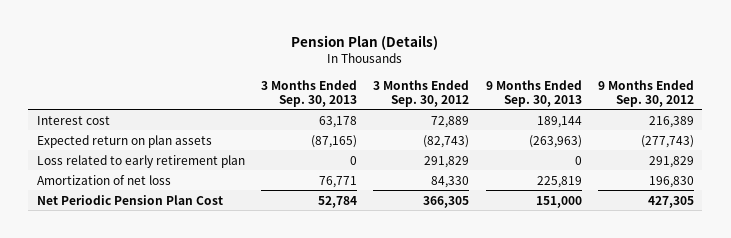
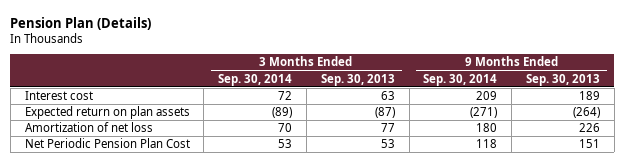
[373,79,470,107] 3 Months Ended Sep. 30, 2012 -> none
[598,79,695,107] 9 Months Ended Sep. 30, 2012 -> none
none -> [218,73,293,86] Sep. 30, 2014
none -> [423,73,498,86] Sep. 30, 2014
[36,154,245,168] Loss related to early retirement plan -> none
[319,115,358,128] 63,178 -> [380,91,395,101] 63
[536,115,582,128] 189,144 -> [579,91,601,101] 189
[311,134,358,148] (87,165) -> [374,107,395,119] (87)
[528,134,582,148] (263,963) -> [573,107,601,119] (264)
[319,175,358,188] 76,771 -> [380,123,395,133] 77
[536,175,582,188] 225,819 -> [579,123,601,133] 226
[318,195,358,208] 52,784 -> [380,139,395,149] 53
[535,195,582,208] 151,000 -> [579,139,601,149] 151

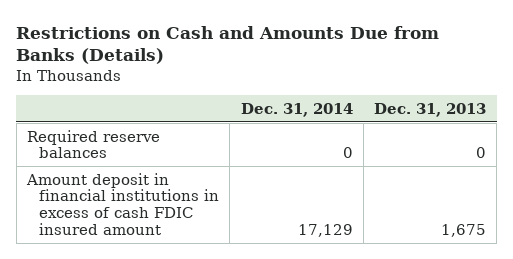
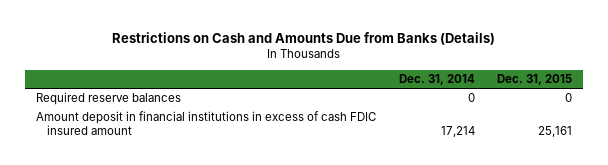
[374,102,487,117] Dec. 31, 2013 -> none
none -> [496,74,572,86] Dec. 31, 2015
[297,223,353,237] 17,129 -> [440,126,475,138] 17,214

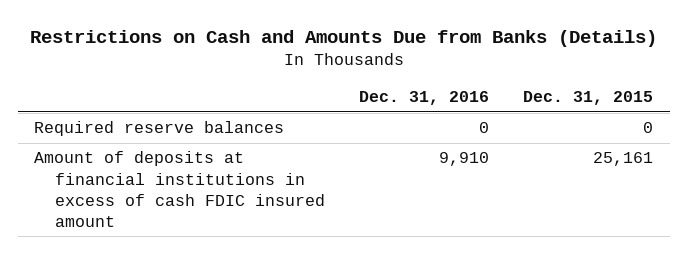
[398,74,475,86] Dec. 31, 2014 -> none
none -> [358,91,489,106] Dec. 31, 2016
[36,111,377,136] Amount deposit in financial institutions in excess of cash FDIC insured amount -> [34,151,326,228] Amount of deposits at financial institutions in excess of cash FDIC insured amount

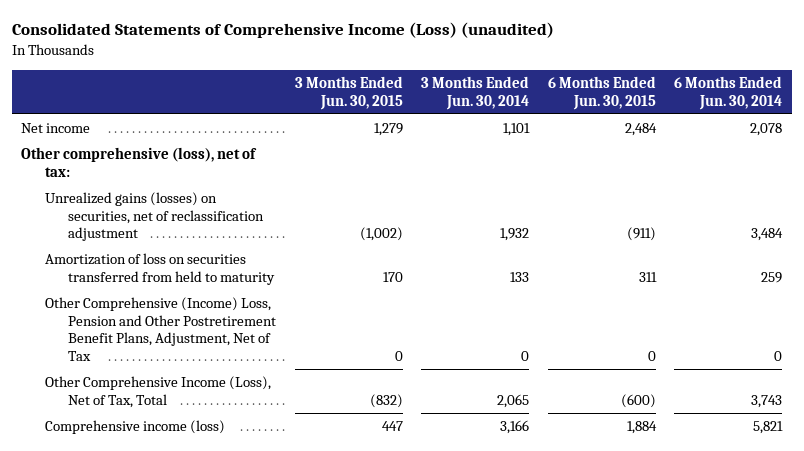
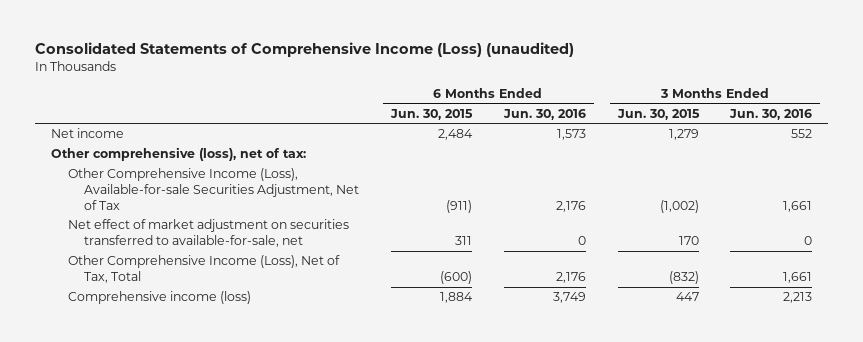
[421,76,530,110] 3 Months Ended Jun. 30, 2014 -> none
[674,76,783,110] 6 Months Ended Jun. 30, 2014 -> none
none -> [502,108,586,120] Jun. 30, 2016
none -> [729,108,813,120] Jun. 30, 2016
[44,297,277,361] Other Comprehensive (Income) Loss, Pension and Other Postretirement Benefit Plans, Adjustment, Net of Tax -> none
[44,192,265,242] Unrealized gains (losses) on securities, net of reclassification adjustment -> [67,168,360,210] Other Comprehensive Income (Loss), Available-for-sale Securities Adjustment, Net of Tax
[44,253,276,285] Amortization of loss on securities transferred from held to maturity -> [67,219,349,247] Net effect of market adjustment on securities transferred to available-for-sale, net

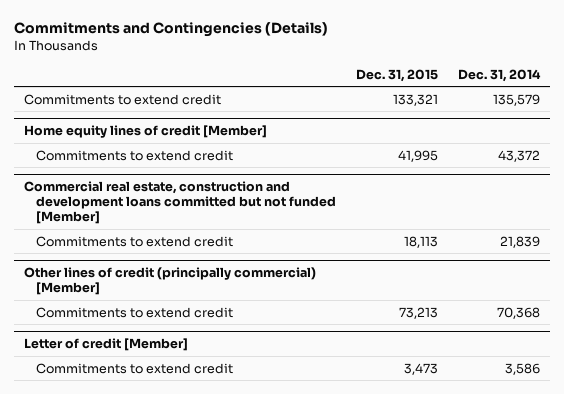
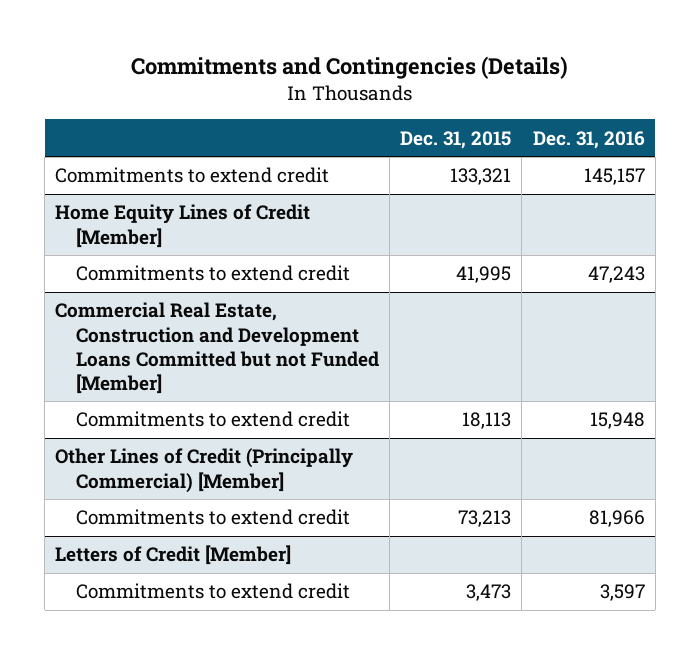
[458,68,542,82] Dec. 31, 2014 -> none
none -> [532,130,645,149] Dec. 31, 2016
[24,125,268,139] Home equity lines of credit [Member] -> [55,204,311,248] Home Equity Lines of Credit [Member]
[24,181,337,224] Commercial real estate, construction and development loans committed but not funded [Member] -> [55,302,379,394] Commercial Real Estate, Construction and Development Loans Committed but not Funded [Member]
[24,267,317,296] Other lines of credit (principally commercial) [Member] -> [55,448,354,493] Other Lines of Credit (Principally Commercial) [Member]
[24,338,189,352] Letter of credit [Member] -> [55,545,292,566] Letters of Credit [Member]

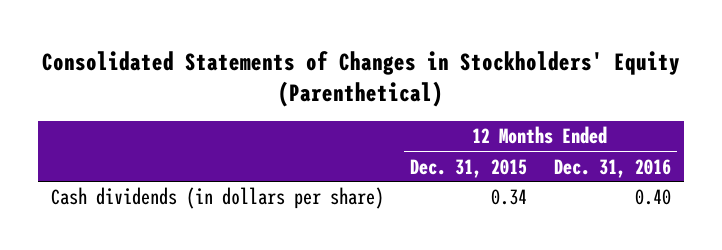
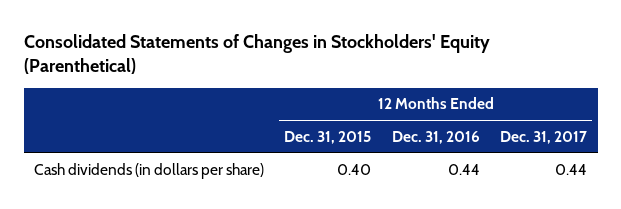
none -> [500,130,588,144] Dec. 31, 2017
[491,189,528,206] 0.34 -> [337,163,372,175] 0.40
[634,189,671,206] 0.40 -> [447,163,480,175] 0.44

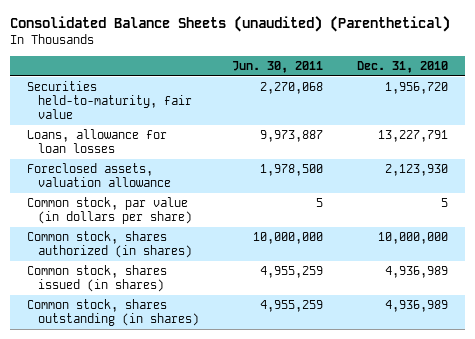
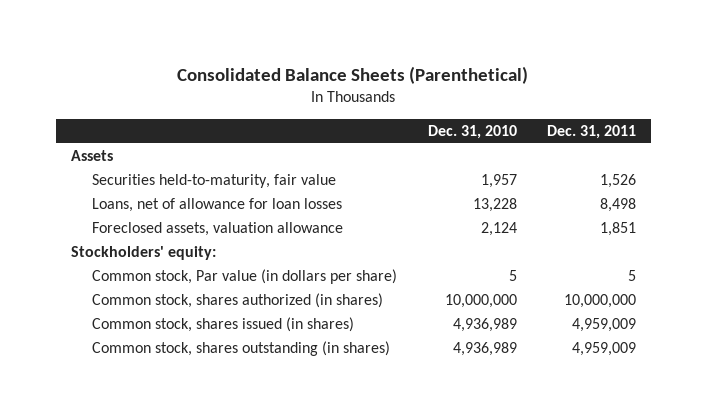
[10,16,451,33] Consolidated Balance Sheets (unaudited) (Parenthetical) -> [177,65,529,84] Consolidated Balance Sheets (Parenthetical)
[232,60,324,73] Jun. 30, 2011 -> none
none -> [547,124,637,139] Dec. 31, 2011
none -> [70,150,113,162] Assets
[385,82,449,95] 1,956,720 -> [480,174,517,189] 1,957
[26,129,167,154] Loans, allowance for loan losses -> [92,198,343,213] Loans, net of allowance for loan losses
[378,130,449,143] 13,227,791 -> [472,198,517,213] 13,228
[385,164,449,177] 2,123,930 -> [480,222,517,237] 2,124
none -> [70,246,216,261] Stockholders' equity:
[26,197,192,225] Common stock, par value (in dollars per share) -> [92,269,398,285] Common stock, Par value (in dollars per share)

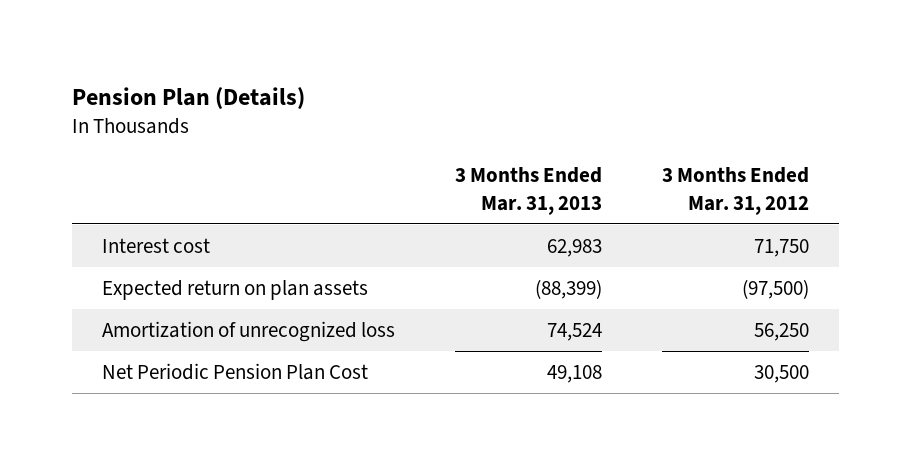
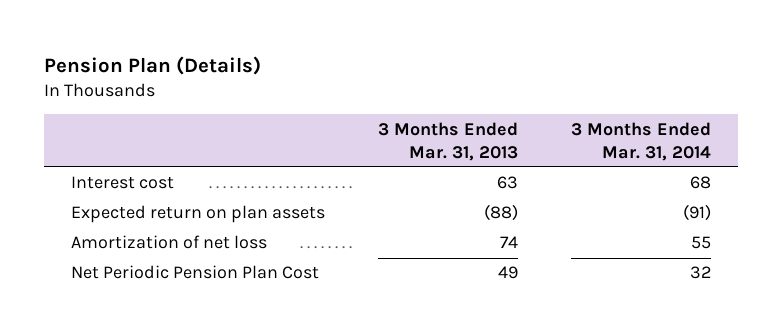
[661,167,809,215] 3 Months Ended Mar. 31, 2012 -> none
none -> [571,121,712,161] 3 Months Ended Mar. 31, 2014
[546,239,602,258] 62,983 -> [497,176,519,190] 63
[534,279,602,300] (88,399) -> [484,204,519,222] (88)
[102,321,396,343] Amortization of unrecognized loss -> [71,235,268,250] Amortization of net loss
[546,323,602,342] 74,524 -> [500,236,519,249] 74
[546,365,602,384] 49,108 -> [498,266,519,280] 49

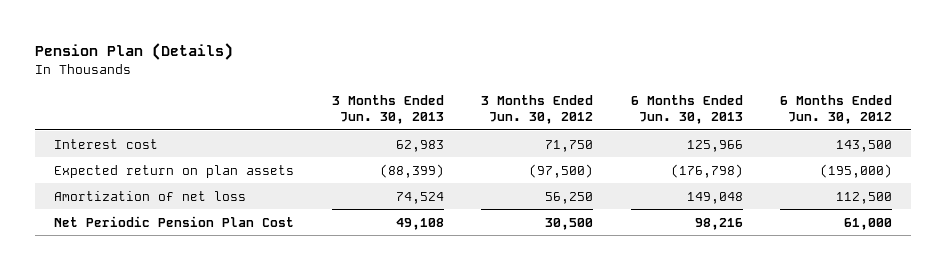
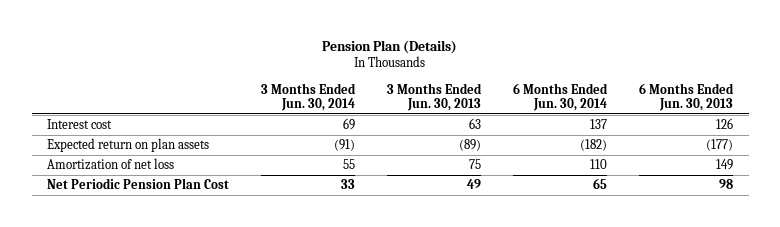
[481,94,594,125] 3 Months Ended Jun. 30, 2012 -> none
[780,94,893,125] 6 Months Ended Jun. 30, 2012 -> none
none -> [261,82,357,111] 3 Months Ended Jun. 30, 2014
none -> [512,82,608,111] 6 Months Ended Jun. 30, 2014
[395,139,444,152] 62,983 -> [469,118,482,130] 63
[686,139,743,152] 125,966 -> [715,118,733,130] 126
[379,163,444,178] (88,399) -> [459,139,482,152] (89)
[670,163,743,178] (176,798) -> [705,139,733,152] (177)
[395,191,444,204] 74,524 -> [469,159,482,170] 75
[686,191,743,204] 149,048 -> [715,159,733,171] 149
[395,217,444,230] 49,108 -> [467,179,482,190] 49
[694,217,743,230] 98,216 -> [718,179,733,190] 98

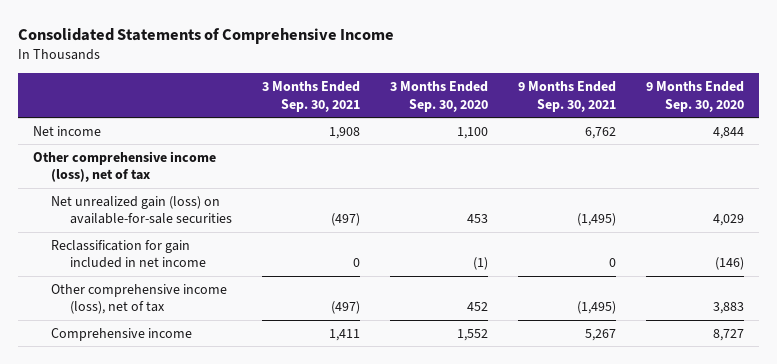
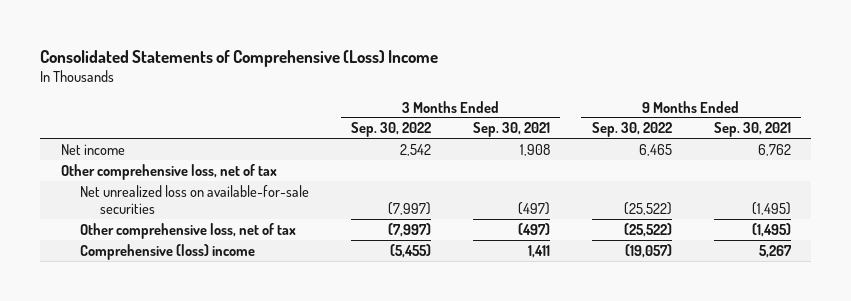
[17,27,394,44] Consolidated Statements of Comprehensive Income -> [39,49,438,67] Consolidated Statements of Comprehensive (Loss) Income
[389,81,488,112] 3 Months Ended Sep. 30, 2020 -> none
[646,81,745,112] 9 Months Ended Sep. 30, 2020 -> none
none -> [351,122,432,138] Sep. 30, 2022
none -> [591,122,672,138] Sep. 30, 2022
[51,239,206,269] Reclassification for gain included in net income -> none
[32,150,216,183] Other comprehensive income (loss), net of tax -> [60,163,277,180] Other comprehensive loss, net of tax
[51,195,232,225] Net unrealized gain (loss) on available-for-sale securities -> [80,184,310,214] Net unrealized loss on available-for-sale securities
[51,283,228,315] Other comprehensive income (loss), net of tax -> [80,222,297,239] Other comprehensive loss, net of tax
[51,327,193,341] Comprehensive income -> [80,243,256,260] Comprehensive (loss) income

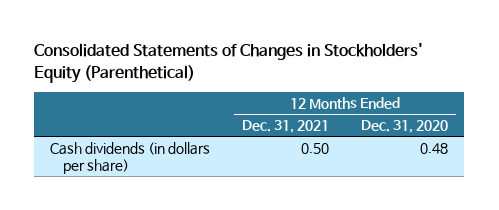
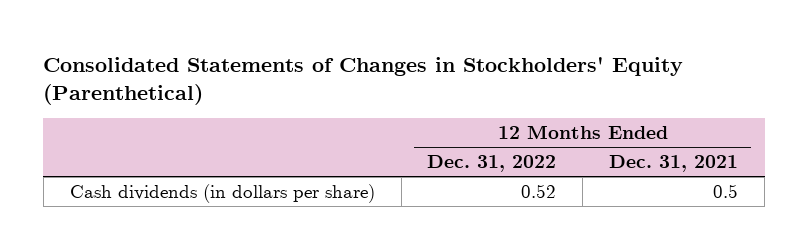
[361,120,449,134] Dec. 31, 2020 -> none
none -> [427,154,557,172] Dec. 31, 2022
[301,143,330,155] 0.50 -> [713,183,739,198] 0.5

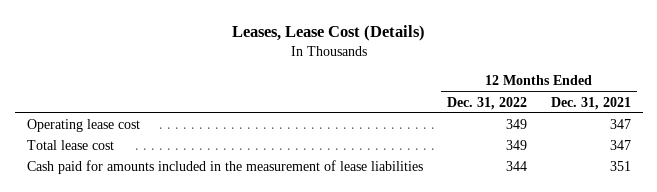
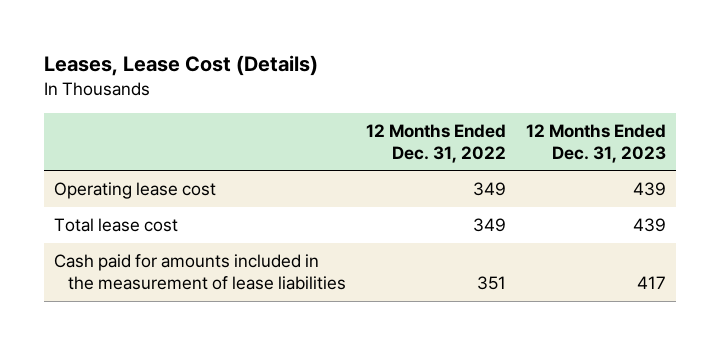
[550,96,631,110] Dec. 31, 2021 -> none
none -> [526,123,667,163] 12 Months Ended Dec. 31, 2023
[505,161,527,172] 344 -> [477,275,507,290] 351

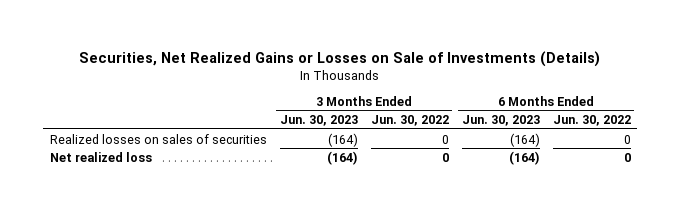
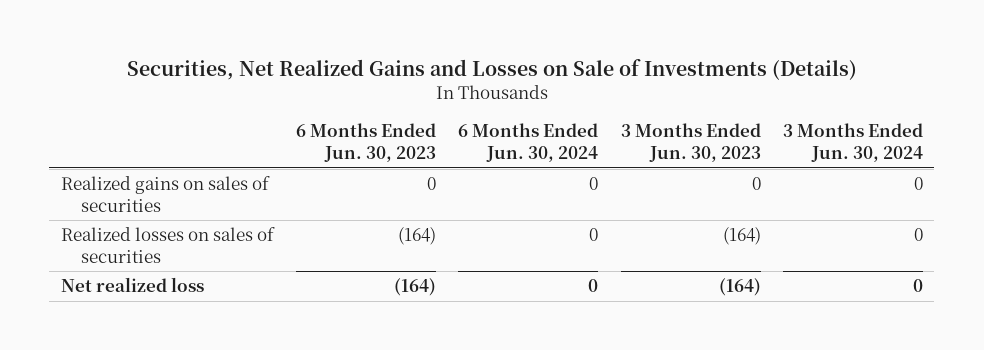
[79,50,601,67] Securities, Net Realized Gains or Losses on Sale of Investments (Details) -> [126,59,857,81] Securities, Net Realized Gains and Losses on Sale of Investments (Details)
[370,115,449,127] Jun. 30, 2022 -> none
[552,115,631,127] Jun. 30, 2022 -> none
none -> [458,123,599,163] 6 Months Ended Jun. 30, 2024
none -> [783,123,924,163] 3 Months Ended Jun. 30, 2024
none -> [60,176,270,212] Realized gains on sales of securities

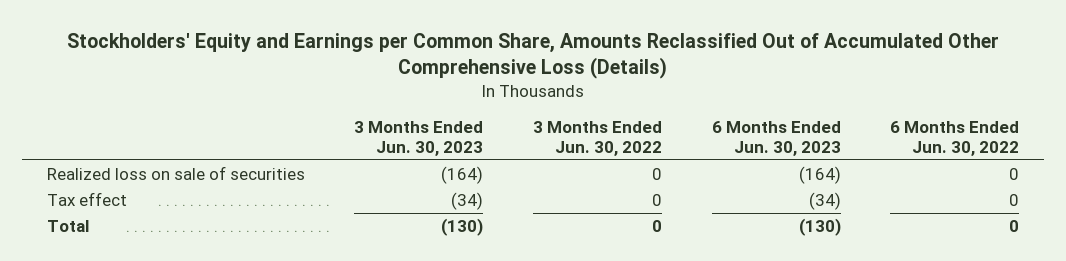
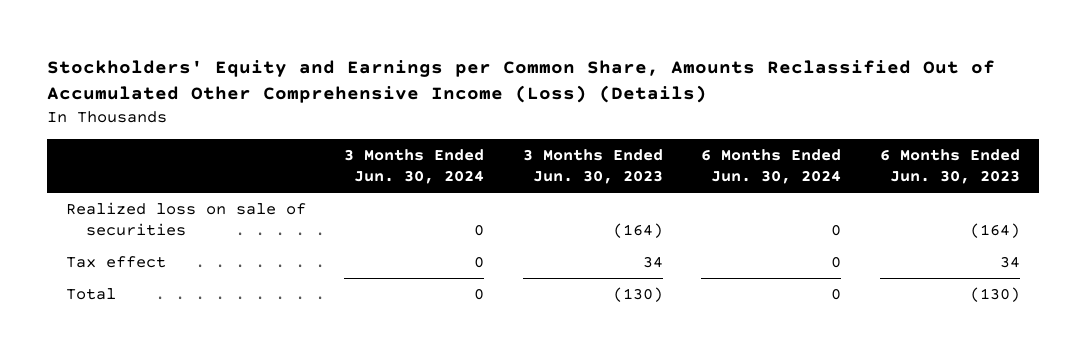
[67,33,1000,80] Stockholders' Equity and Earnings per Common Share, Amounts Reclassified Out of Accumulated Other Comprehensive Loss (Details) -> [46,59,995,103] Stockholders' Equity and Earnings per Common Share, Amounts Reclassified Out of Accumulated Other Comprehensive Income (Loss) (Details)
[533,121,663,156] 3 Months Ended Jun. 30, 2022 -> none
[890,121,1020,156] 6 Months Ended Jun. 30, 2022 -> none
none -> [344,148,485,185] 3 Months Ended Jun. 30, 2024
none -> [701,148,842,185] 6 Months Ended Jun. 30, 2024
[451,191,484,210] (34) -> [642,255,663,268] 34
[808,191,841,210] (34) -> [1000,255,1021,268] 34

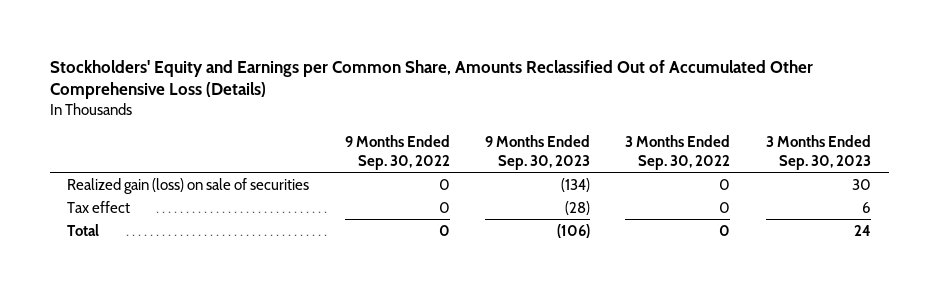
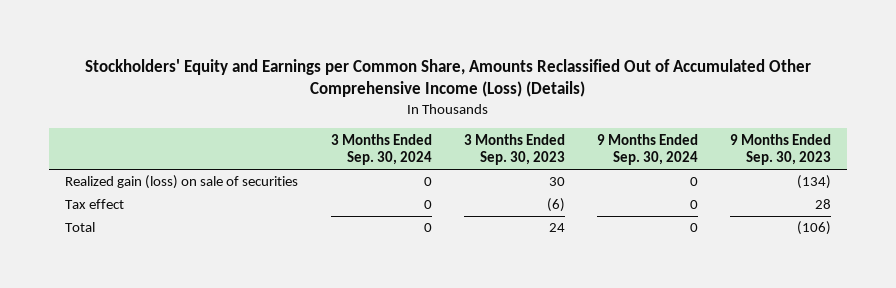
[49,59,813,100] Stockholders' Equity and Earnings per Common Share, Amounts Reclassified Out of Accumulated Other Comprehensive Loss (Details) -> [85,58,812,98] Stockholders' Equity and Earnings per Common Share, Amounts Reclassified Out of Accumulated Other Comprehensive Income (Loss) (Details)
[344,135,450,170] 9 Months Ended Sep. 30, 2022 -> none
[625,135,731,170] 3 Months Ended Sep. 30, 2022 -> none
none -> [330,133,432,166] 3 Months Ended Sep. 30, 2024
none -> [596,133,698,166] 9 Months Ended Sep. 30, 2024
[565,200,591,215] (28) -> [814,199,831,210] 28
[861,201,871,213] 6 -> [546,198,565,213] (6)

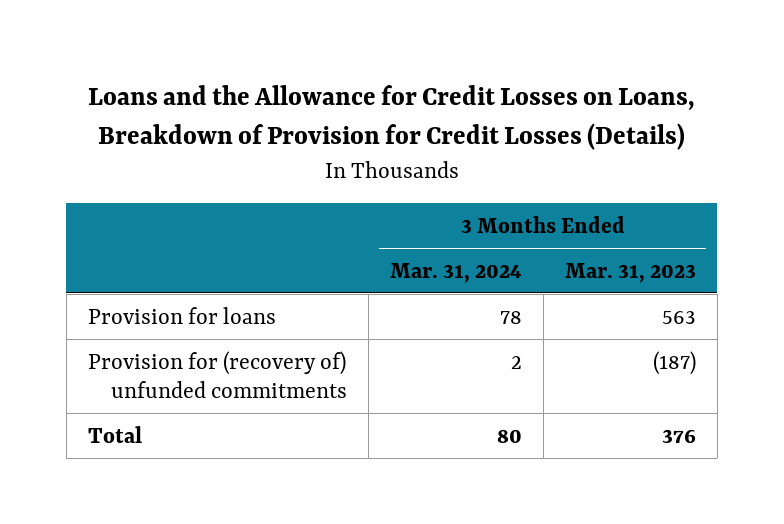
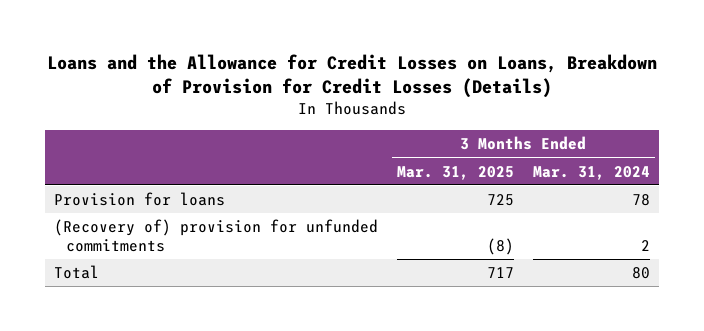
[564,262,696,283] Mar. 31, 2023 -> none
none -> [396,165,514,180] Mar. 31, 2025
[87,350,347,398] Provision for (recovery of) unfunded commitments -> [54,219,379,252] (Recovery of) provision for unfunded commitments

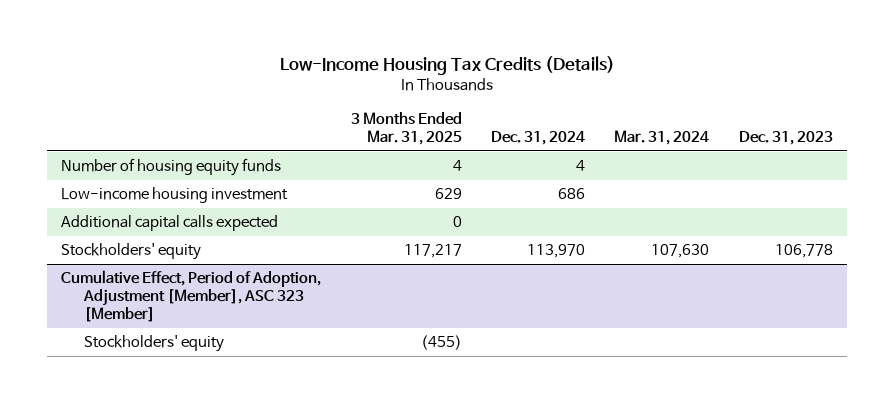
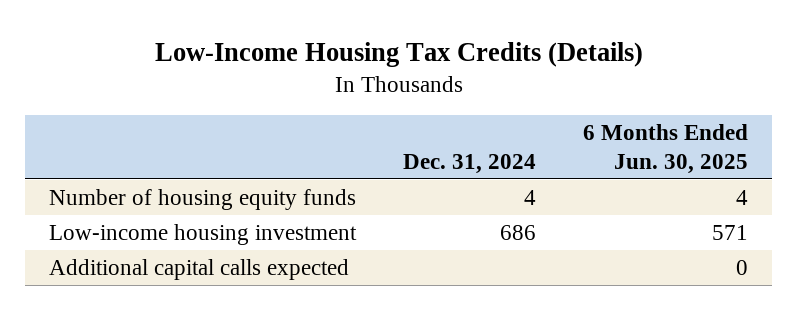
[350,111,462,146] 3 Months Ended Mar. 31, 2025 -> none
[614,130,710,146] Mar. 31, 2024 -> none
[738,131,833,146] Dec. 31, 2023 -> none
none -> [583,123,749,174] 6 Months Ended Jun. 30, 2025
[61,243,202,261] Stockholders' equity -> none
[61,270,322,323] Cumulative Effect, Period of Adoption, Adjustment [Member], ASC 323 [Member] -> none
[83,335,224,353] Stockholders' equity -> none

